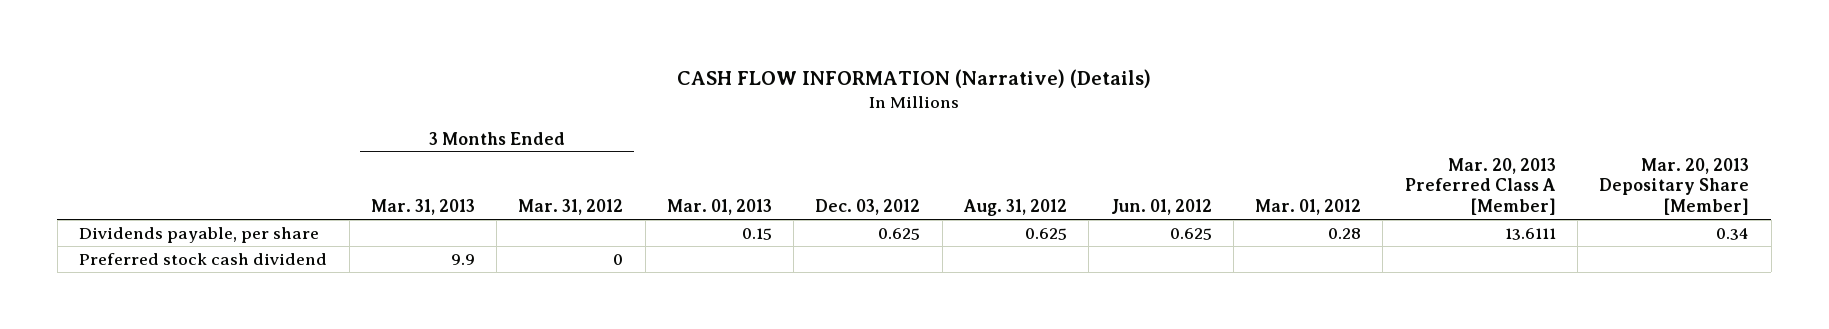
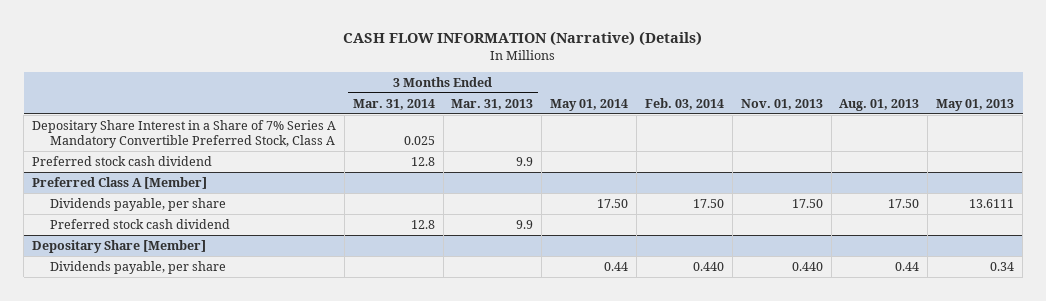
[518,199,624,216] Mar. 31, 2012 -> none
[666,199,772,216] Mar. 01, 2013 -> none
[815,199,921,216] Dec. 03, 2012 -> none
[963,199,1068,217] Aug. 31, 2012 -> none
[1110,199,1212,216] Jun. 01, 2012 -> none
[1255,199,1362,216] Mar. 01, 2012 -> none
[1404,157,1556,216] Mar. 20, 2013 Preferred Class A [Member] -> none
[1599,157,1750,216] Mar. 20, 2013 Depositary Share [Member] -> none
none -> [352,98,435,110] Mar. 31, 2014
none -> [550,98,629,111] May 01, 2014
none -> [644,97,724,110] Feb. 03, 2014
none -> [740,98,823,110] Nov. 01, 2013
none -> [839,98,920,111] Aug. 01, 2013
none -> [936,98,1015,111] May 01, 2013
[79,227,320,244] Dividends payable, per share -> none
none -> [31,119,336,149] Depositary Share Interest in a Share of 7% Series A Mandatory Convertible Preferred Stock, Class A
none -> [31,176,207,189] Preferred Class A [Member]
none -> [49,197,226,211] Dividends payable, per share
none -> [49,218,230,229] Preferred stock cash dividend
none -> [31,239,206,253] Depositary Share [Member]
none -> [49,260,226,274] Dividends payable, per share

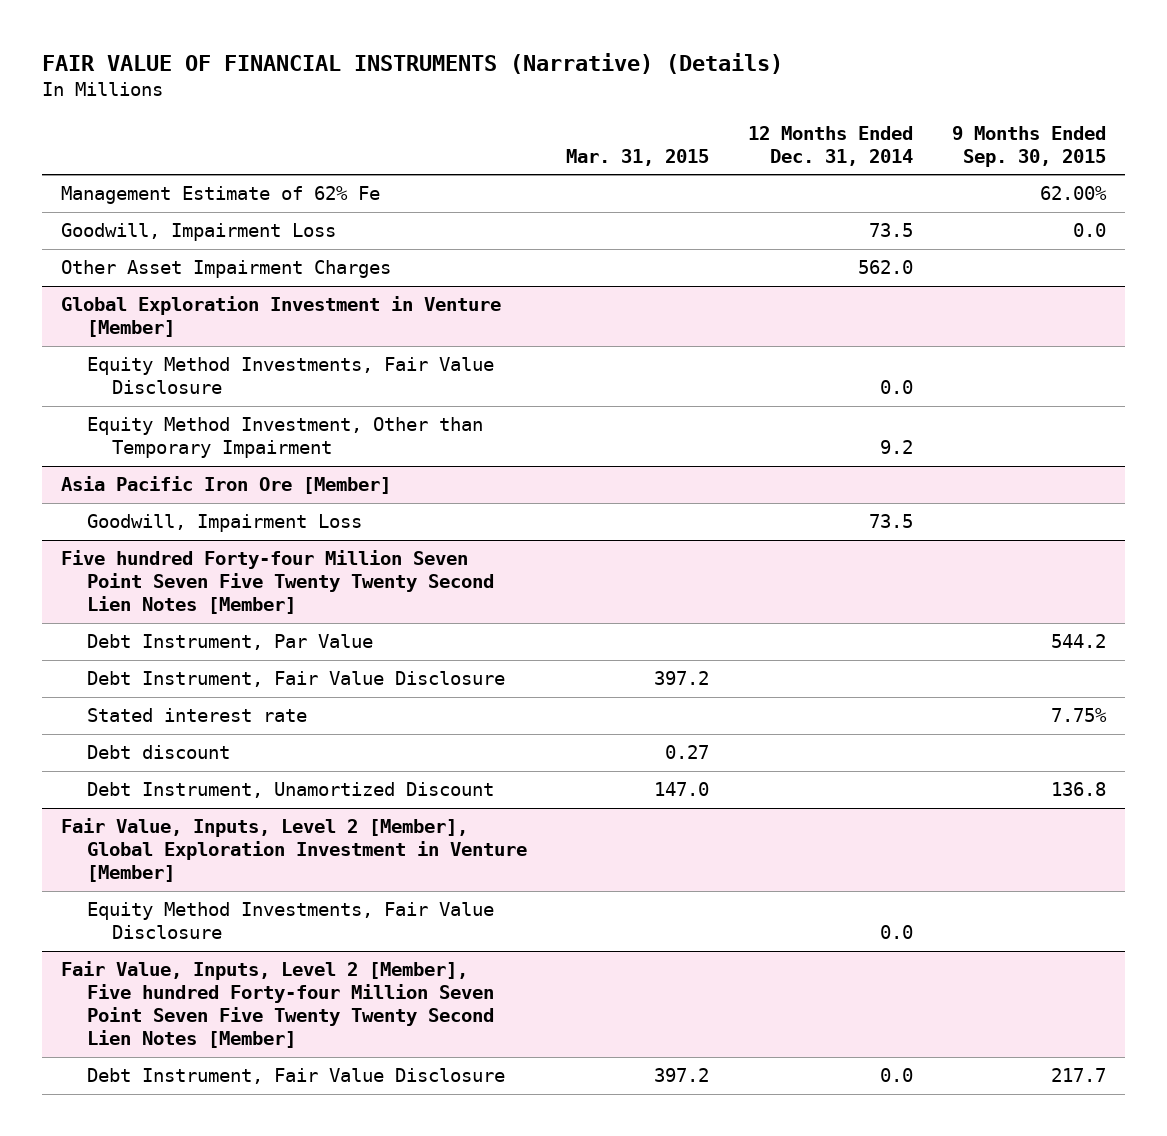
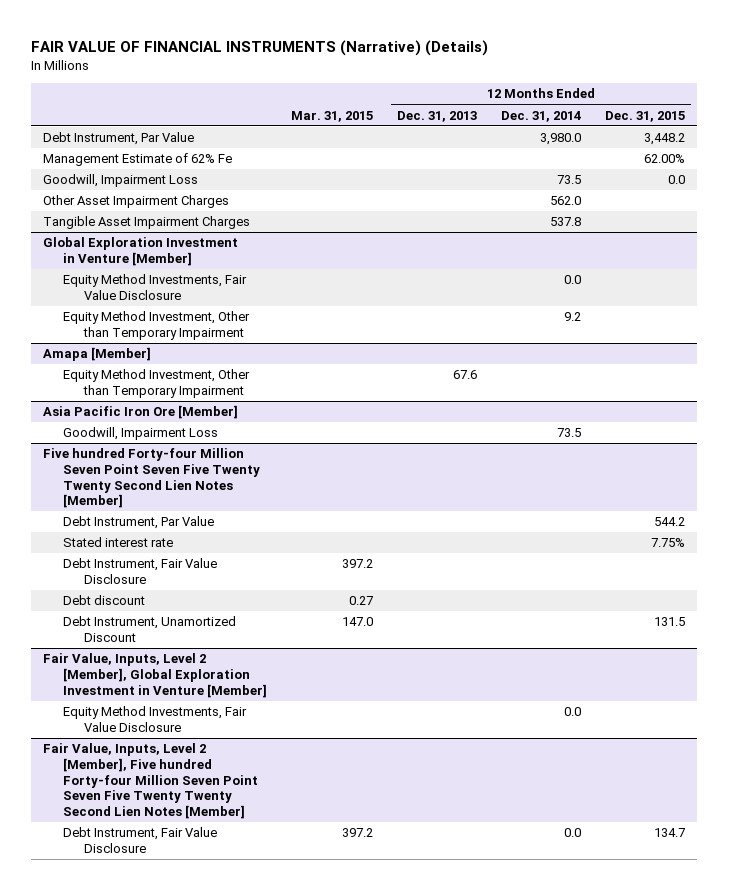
[951,125,1106,167] 9 Months Ended Sep. 30, 2015 -> none
none -> [397,110,478,122] Dec. 31, 2013
none -> [605,110,686,122] Dec. 31, 2015
none -> [43,132,195,146] Debt Instrument, Par Value
none -> [43,216,251,230] Tangible Asset Impairment Charges
none -> [43,347,152,362] Amapa [Member]
none -> [63,369,251,398] Equity Method Investment, Other than Temporary Impairment
[86,671,505,688] Debt Instrument, Fair Value Disclosure -> [63,558,218,584] Debt Instrument, Fair Value Disclosure

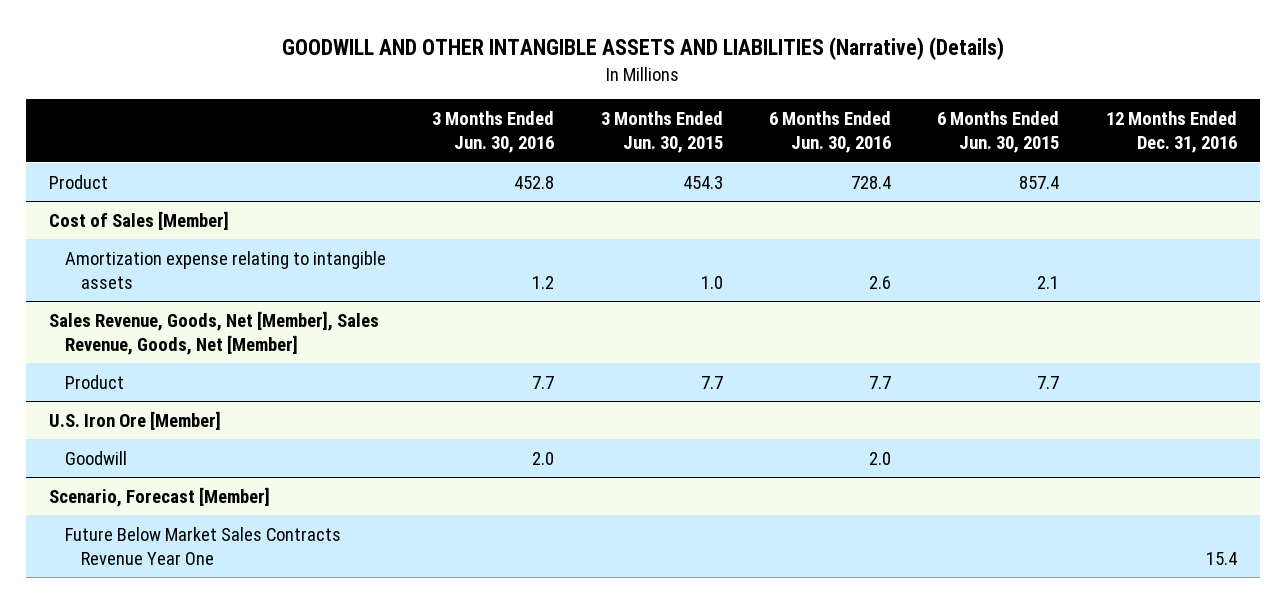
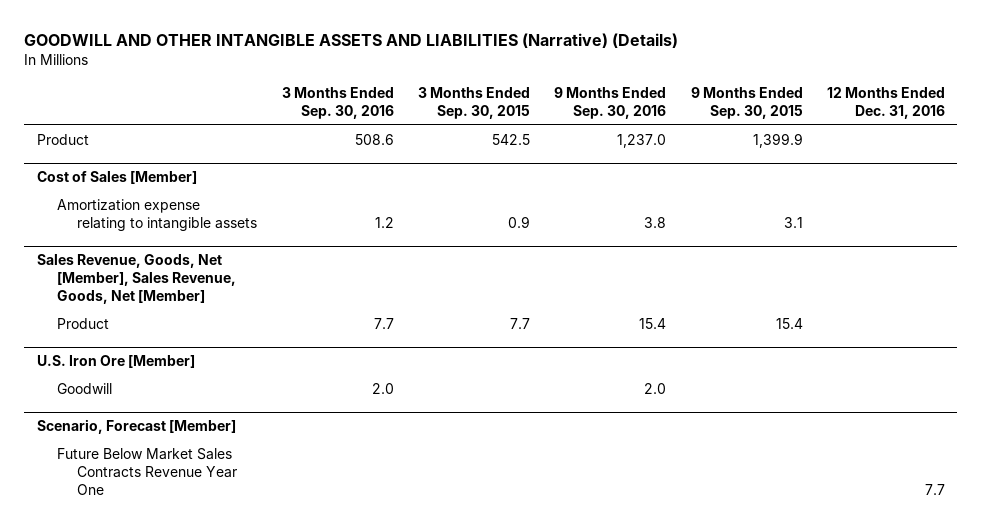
[432,110,555,154] 3 Months Ended Jun. 30, 2016 -> none
[600,110,723,154] 3 Months Ended Jun. 30, 2015 -> none
[768,110,891,154] 6 Months Ended Jun. 30, 2016 -> none
[937,110,1060,154] 6 Months Ended Jun. 30, 2015 -> none
none -> [281,86,394,119] 3 Months Ended Sep. 30, 2016
none -> [417,86,530,119] 3 Months Ended Sep. 30, 2015
none -> [554,86,667,119] 9 Months Ended Sep. 30, 2016
none -> [690,86,803,119] 9 Months Ended Sep. 30, 2015
[1205,551,1237,565] 15.4 -> [924,484,945,496] 7.7

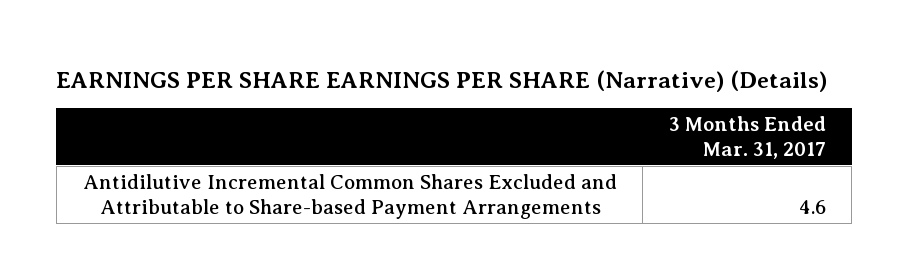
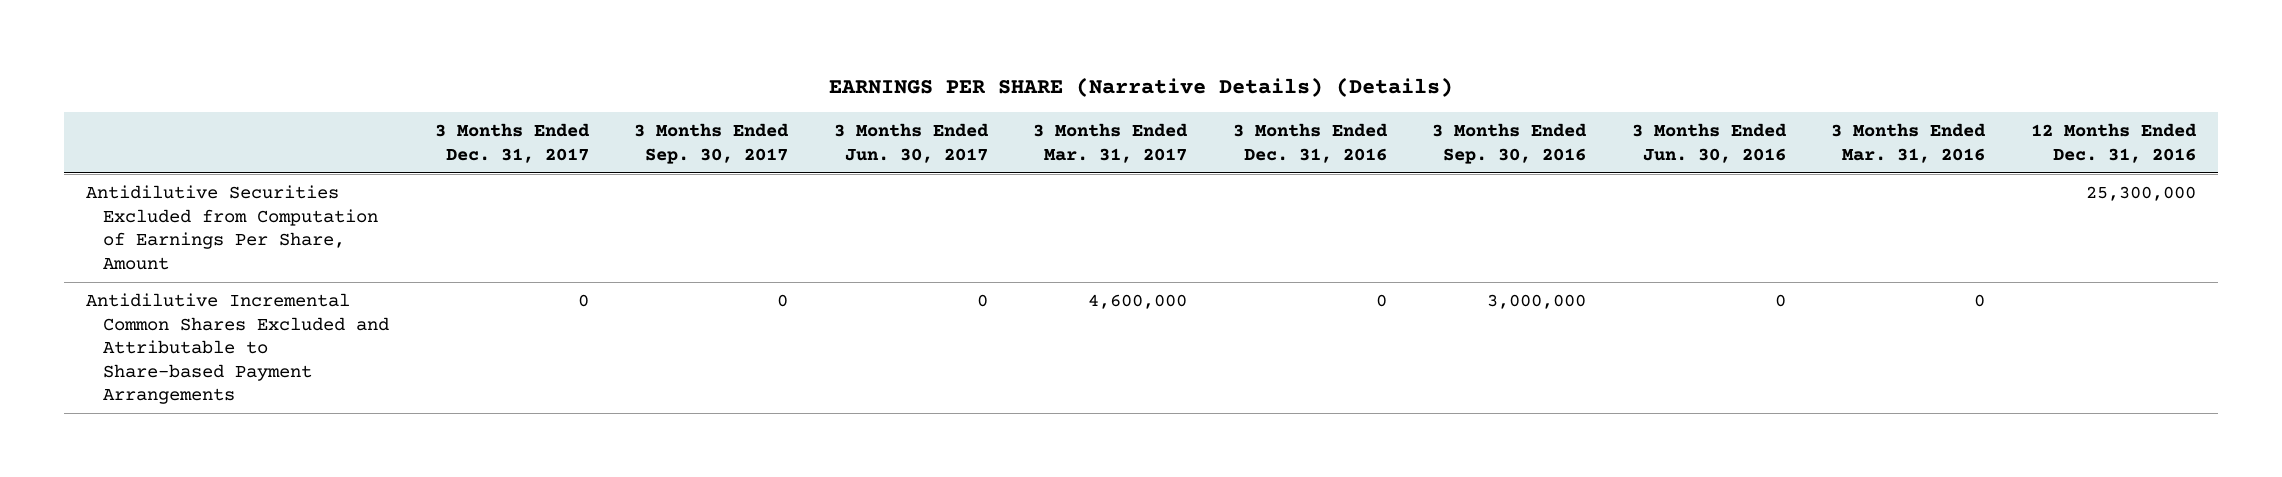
[56,69,828,92] EARNINGS PER SHARE EARNINGS PER SHARE (Narrative) (Details) -> [828,77,1453,98] EARNINGS PER SHARE (Narrative Details) (Details)
none -> [434,123,590,163] 3 Months Ended Dec. 31, 2017
none -> [634,123,790,164] 3 Months Ended Sep. 30, 2017
none -> [833,123,989,163] 3 Months Ended Jun. 30, 2017
none -> [1232,123,1388,163] 3 Months Ended Dec. 31, 2016
none -> [1432,123,1588,164] 3 Months Ended Sep. 30, 2016
none -> [1631,123,1787,163] 3 Months Ended Jun. 30, 2016
none -> [1831,123,1987,163] 3 Months Ended Mar. 31, 2016
none -> [2030,123,2197,163] 12 Months Ended Dec. 31, 2016
none -> [86,185,379,270] Antidilutive Securities Excluded from Computation of Earnings Per Share, Amount
[798,199,826,214] 4.6 -> [1088,294,1188,310] 4,600,000

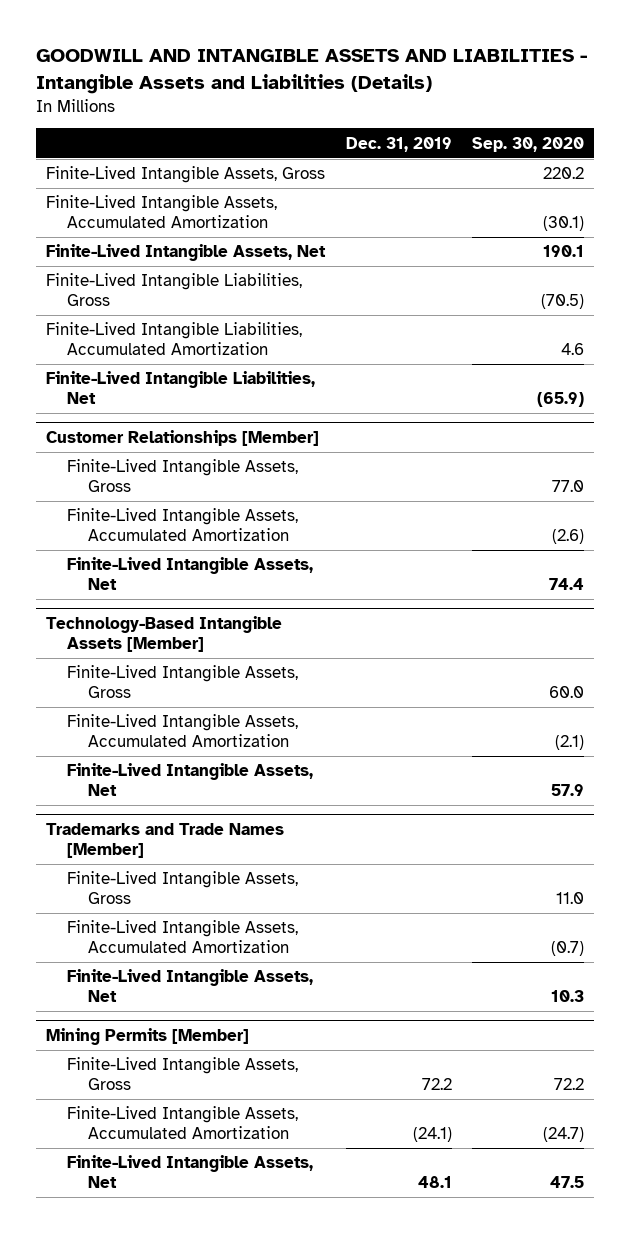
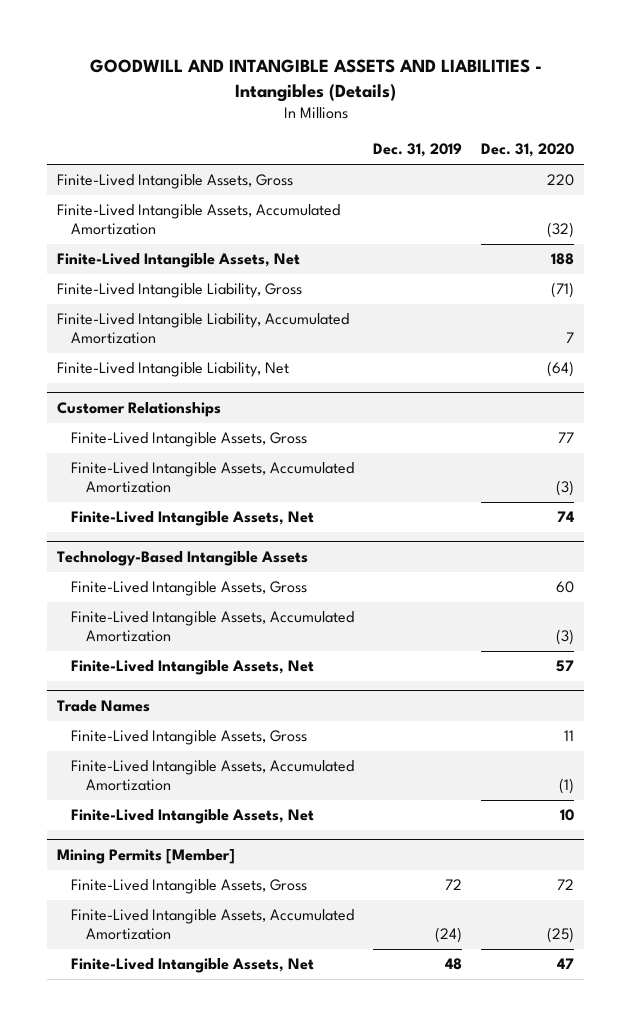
[36,49,588,94] GOODWILL AND INTANGIBLE ASSETS AND LIABILITIES - Intangible Assets and Liabilities (Details) -> [89,59,542,102] GOODWILL AND INTANGIBLE ASSETS AND LIABILITIES - Intangibles (Details)
[472,136,585,152] Sep. 30, 2020 -> none
none -> [481,143,575,158] Dec. 31, 2020
[46,273,303,307] Finite-Lived Intangible Liabilities, Gross -> [56,283,302,299] Finite-Lived Intangible Liability, Gross
[46,322,303,356] Finite-Lived Intangible Liabilities, Accumulated Amortization -> [56,313,349,345] Finite-Lived Intangible Liability, Accumulated Amortization
[46,371,316,405] Finite-Lived Intangible Liabilities, Net -> [56,362,289,378] Finite-Lived Intangible Liability, Net
[46,430,320,447] Customer Relationships [Member] -> [56,401,221,417] Customer Relationships
[46,616,283,653] Technology-Based Intangible Assets [Member] -> [56,550,308,566] Technology-Based Intangible Assets
[46,823,285,859] Trademarks and Trade Names [Member] -> none
[66,871,298,905] Finite-Lived Intangible Assets, Gross -> none
[66,920,298,954] Finite-Lived Intangible Assets, Accumulated Amortization -> none
[66,969,313,1003] Finite-Lived Intangible Assets, Net -> none
none -> [56,699,150,712] Trade Names
none -> [71,730,308,746] Finite-Lived Intangible Assets, Gross
none -> [71,760,355,792] Finite-Lived Intangible Assets, Accumulated Amortization
none -> [71,809,315,825] Finite-Lived Intangible Assets, Net
[421,1078,452,1091] 72.2 -> [445,879,463,891] 72
[412,1127,452,1143] (24.1) -> [435,927,463,944] (24)
[417,1176,452,1189] 48.1 -> [445,958,463,971] 48

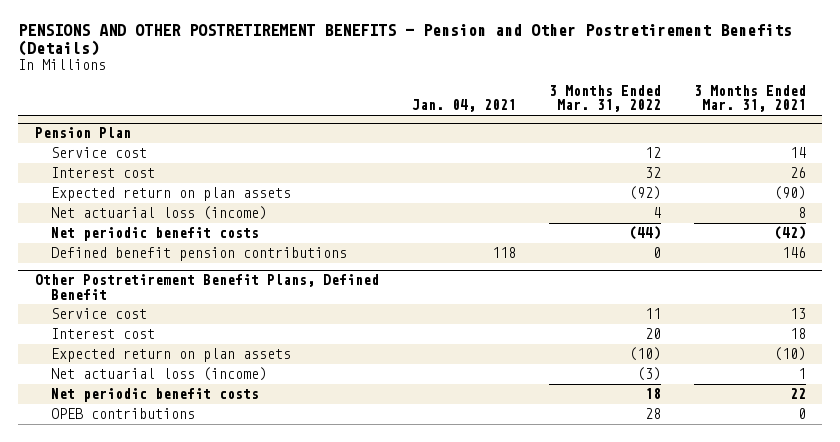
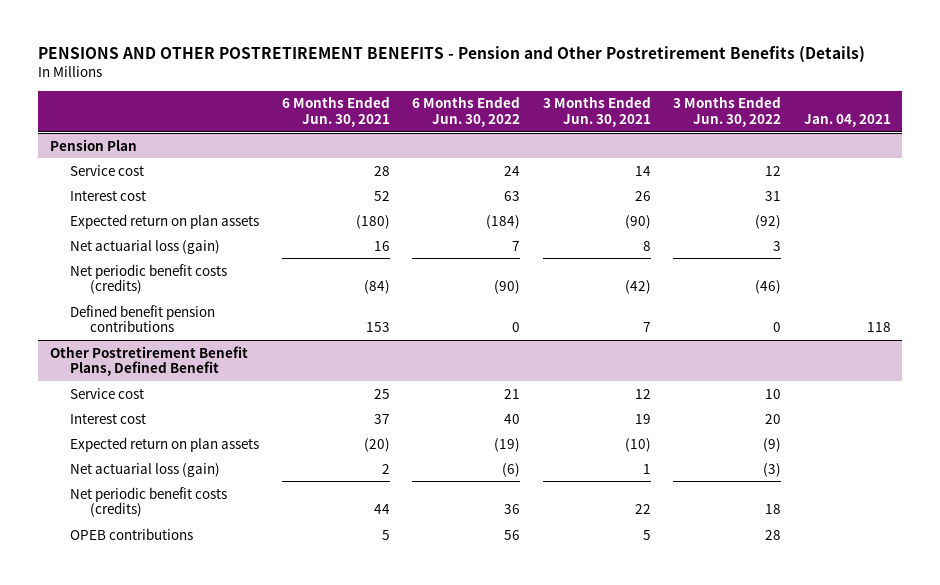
[548,85,661,113] 3 Months Ended Mar. 31, 2022 -> none
[693,85,806,113] 3 Months Ended Mar. 31, 2021 -> none
none -> [281,96,390,128] 6 Months Ended Jun. 30, 2021
none -> [412,96,521,128] 6 Months Ended Jun. 30, 2022
none -> [542,96,651,128] 3 Months Ended Jun. 30, 2021
none -> [673,96,782,128] 3 Months Ended Jun. 30, 2022
[51,206,268,221] Net actuarial loss (income) -> [70,239,221,254] Net actuarial loss (gain)
[51,227,260,242] Net periodic benefit costs -> [70,263,228,295] Net periodic benefit costs (credits)
[51,367,268,382] Net actuarial loss (income) -> [70,462,221,477] Net actuarial loss (gain)
[51,388,260,403] Net periodic benefit costs -> [70,486,228,518] Net periodic benefit costs (credits)

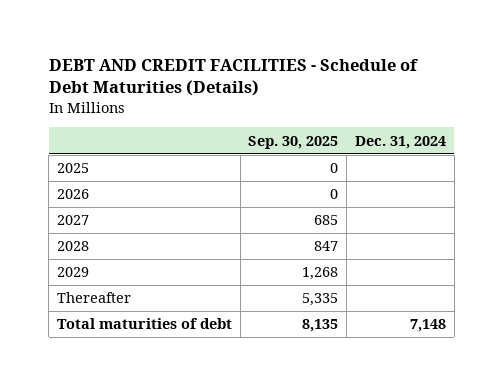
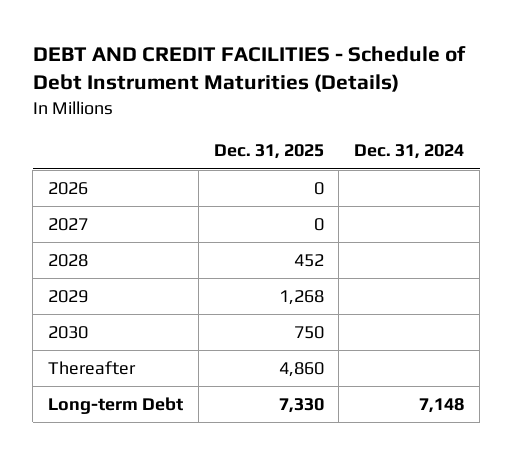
[48,59,418,97] DEBT AND CREDIT FACILITIES - Schedule of Debt Maturities (Details) -> [32,46,466,93] DEBT AND CREDIT FACILITIES - Schedule of Debt Instrument Maturities (Details)
[248,135,339,149] Sep. 30, 2025 -> none
none -> [213,144,324,160] Dec. 31, 2025
[56,163,89,174] 2025 -> none
none -> [48,326,89,340] 2030
[56,318,232,330] Total maturities of debt -> [48,397,184,415] Long-term Debt

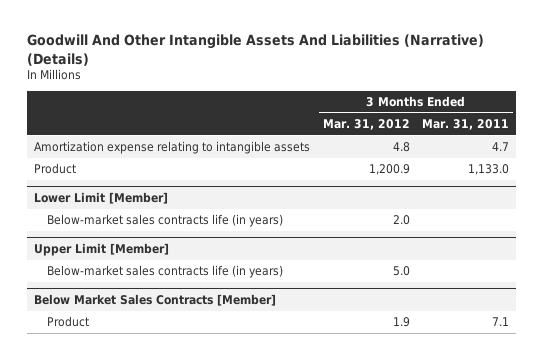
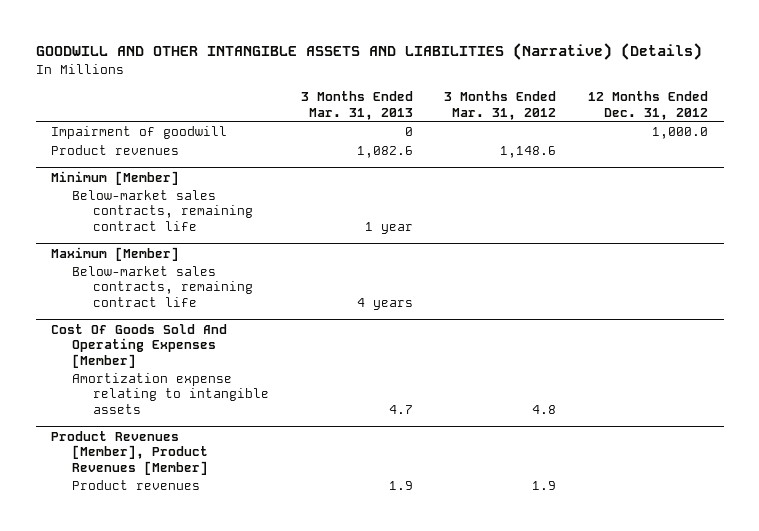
[27,34,485,66] Goodwill And Other Intangible Assets And Liabilities (Narrative) (Details) -> [35,43,702,61] GOODWILL AND OTHER INTANGIBLE ASSETS AND LIABILITIES (Narrative) (Details)
[422,119,510,131] Mar. 31, 2011 -> none
none -> [300,91,413,120] 3 Months Ended Mar. 31, 2013
none -> [587,91,708,120] 12 Months Ended Dec. 31, 2012
[33,141,310,155] Amortization expense relating to intangible assets -> none
[33,191,168,204] Lower Limit [Member] -> none
[46,214,283,228] Below-market sales contracts life (in years) -> none
[33,242,169,256] Upper Limit [Member] -> none
[46,265,283,279] Below-market sales contracts life (in years) -> none
[33,293,276,306] Below Market Sales Contracts [Member] -> none
[46,316,89,328] Product -> none
none -> [51,126,228,140] Impairment of goodwill
[33,163,76,175] Product -> [51,145,180,156] Product revenues
[368,164,410,176] 1,200.9 -> [500,146,557,159] 1,148.6
none -> [51,170,180,185] Minimum [Member]
none -> [72,190,254,231] Below-market sales contracts, remaining contract life
none -> [51,246,180,261] Maximum [Member]
none -> [72,266,254,307] Below-market sales contracts, remaining contract life
none -> [51,323,228,368] Cost Of Goods Sold And Operating Expenses [Member]
none -> [72,373,270,414] Amortization expense relating to intangible assets
none -> [51,430,209,475] Product Revenues [Member], Product Revenues [Member]
none -> [72,480,201,491] Product revenues

